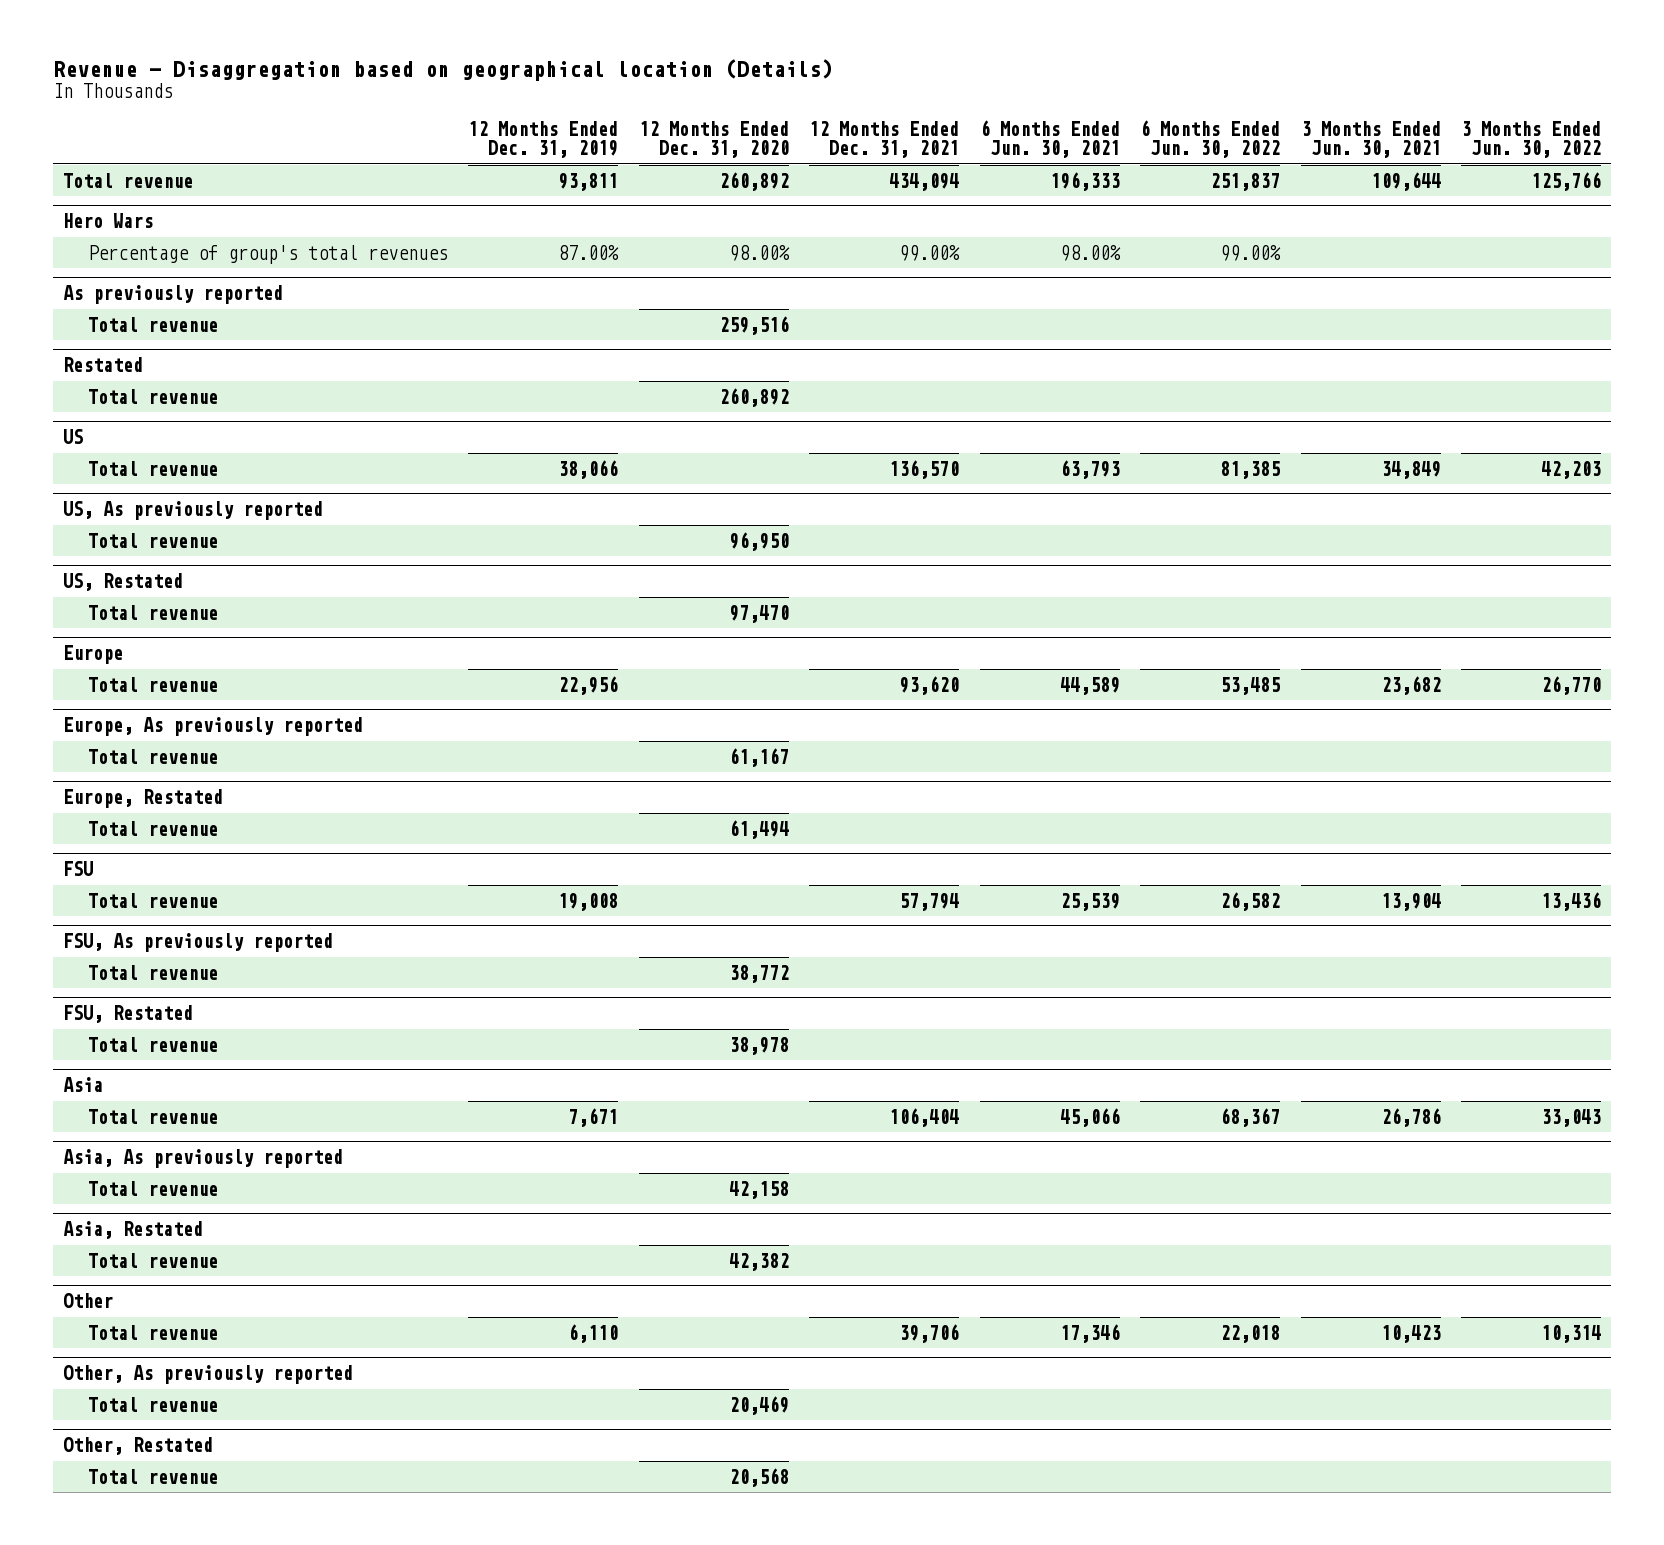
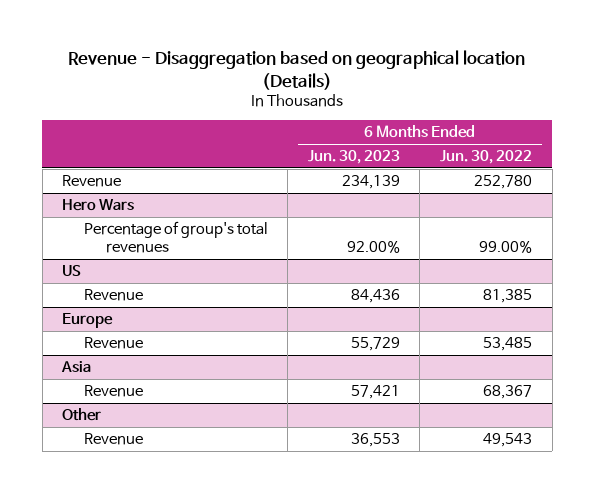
[468,121,619,159] 12 Months Ended Dec. 31, 2019 -> none
[638,121,789,159] 12 Months Ended Dec. 31, 2020 -> none
[809,121,960,159] 12 Months Ended Dec. 31, 2021 -> none
[979,120,1120,159] 6 Months Ended Jun. 30, 2021 -> none
[1300,121,1441,159] 3 Months Ended Jun. 30, 2021 -> none
[1460,121,1601,159] 3 Months Ended Jun. 30, 2022 -> none
none -> [307,150,400,165] Jun. 30, 2023
[63,172,194,188] Total revenue -> [62,175,122,188] Revenue
[1210,172,1281,191] 251,837 -> [473,175,532,190] 252,780
[63,285,284,305] As previously reported -> none
[87,316,218,332] Total revenue -> none
[63,357,144,373] Restated -> none
[87,388,218,404] Total revenue -> none
[63,501,324,521] US, As previously reported -> none
[87,532,218,548] Total revenue -> none
[63,573,184,592] US, Restated -> none
[87,604,218,620] Total revenue -> none
[87,460,218,476] Total revenue -> [83,289,143,302] Revenue
[63,717,364,737] Europe, As previously reported -> none
[87,748,218,764] Total revenue -> none
[63,789,224,809] Europe, Restated -> none
[87,820,218,836] Total revenue -> none
[63,861,94,877] FSU -> none
[87,892,218,908] Total revenue -> none
[63,933,334,953] FSU, As previously reported -> none
[87,964,218,980] Total revenue -> none
[63,1005,194,1024] FSU, Restated -> none
[87,1036,218,1052] Total revenue -> none
[87,676,218,692] Total revenue -> [83,337,143,350] Revenue
[63,1149,344,1169] Asia, As previously reported -> none
[87,1180,218,1196] Total revenue -> none
[63,1221,204,1240] Asia, Restated -> none
[87,1252,218,1268] Total revenue -> none
[87,1108,218,1124] Total revenue -> [83,385,143,398] Revenue
[63,1365,354,1385] Other, As previously reported -> none
[87,1396,218,1412] Total revenue -> none
[63,1437,214,1456] Other, Restated -> none
[87,1468,218,1484] Total revenue -> none
[87,1324,218,1340] Total revenue -> [83,433,143,446] Revenue
[1220,1324,1281,1343] 22,018 -> [482,433,532,448] 49,543

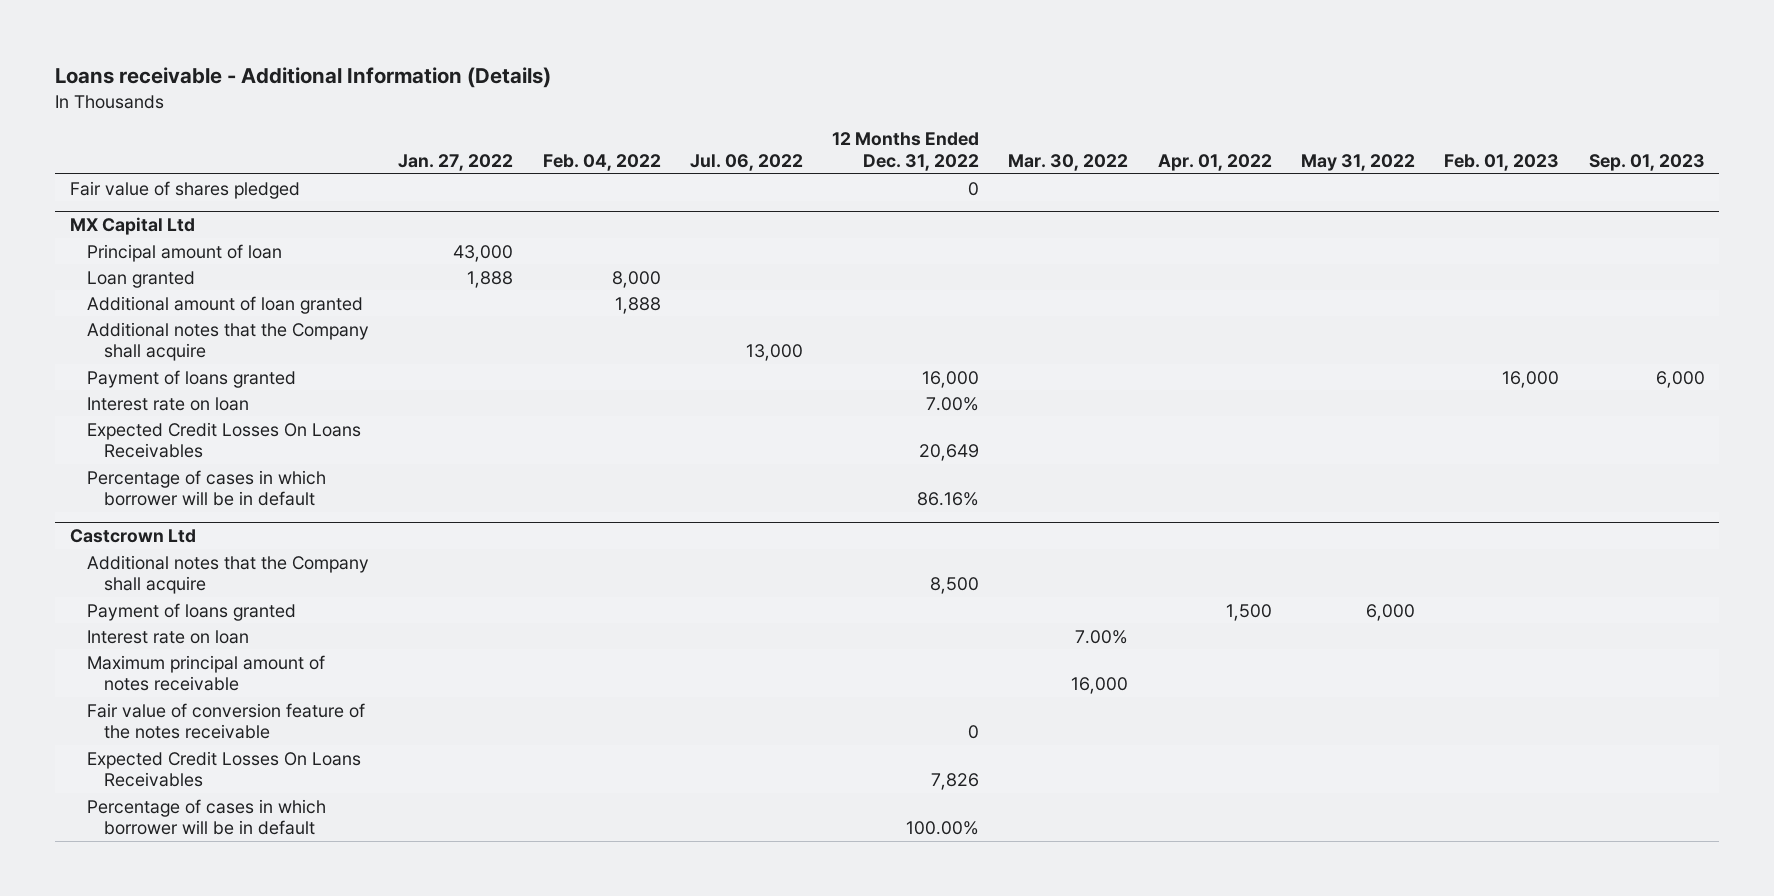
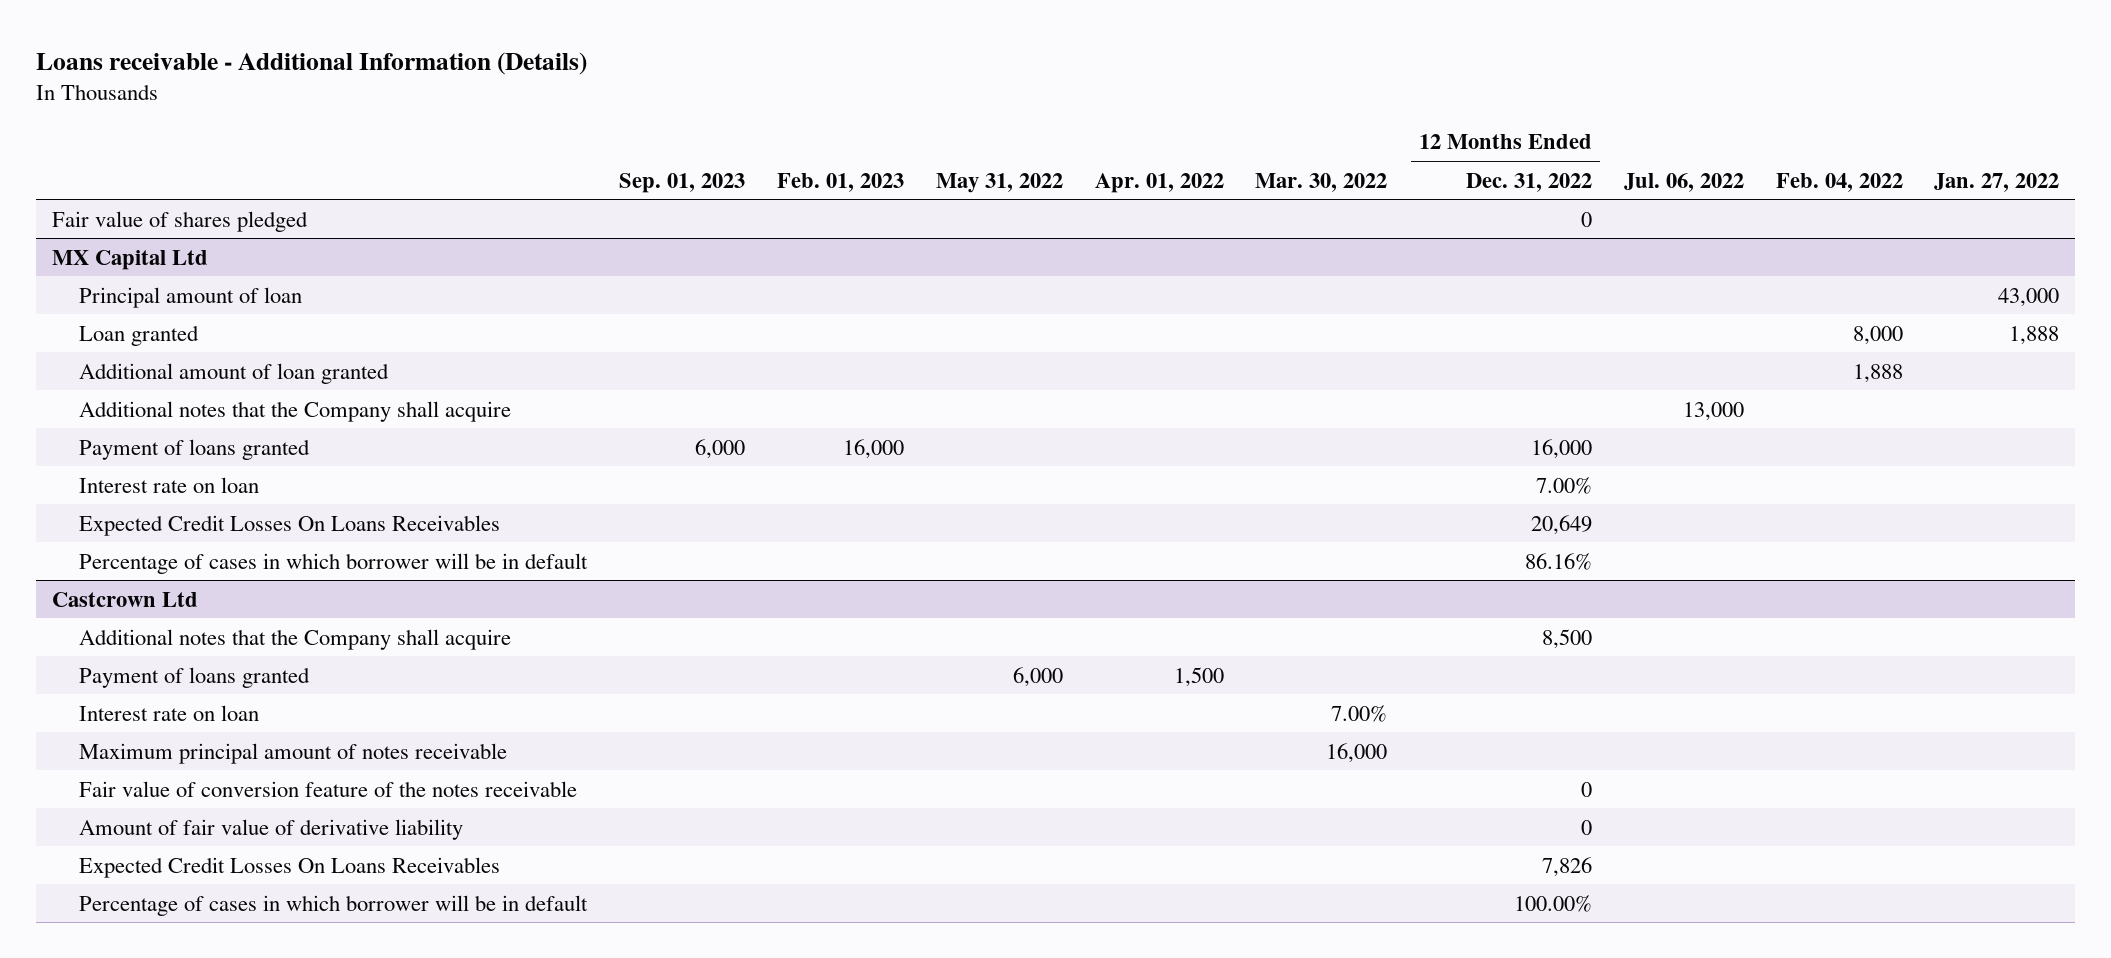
none -> [79,818,464,840] Amount of fair value of derivative liability

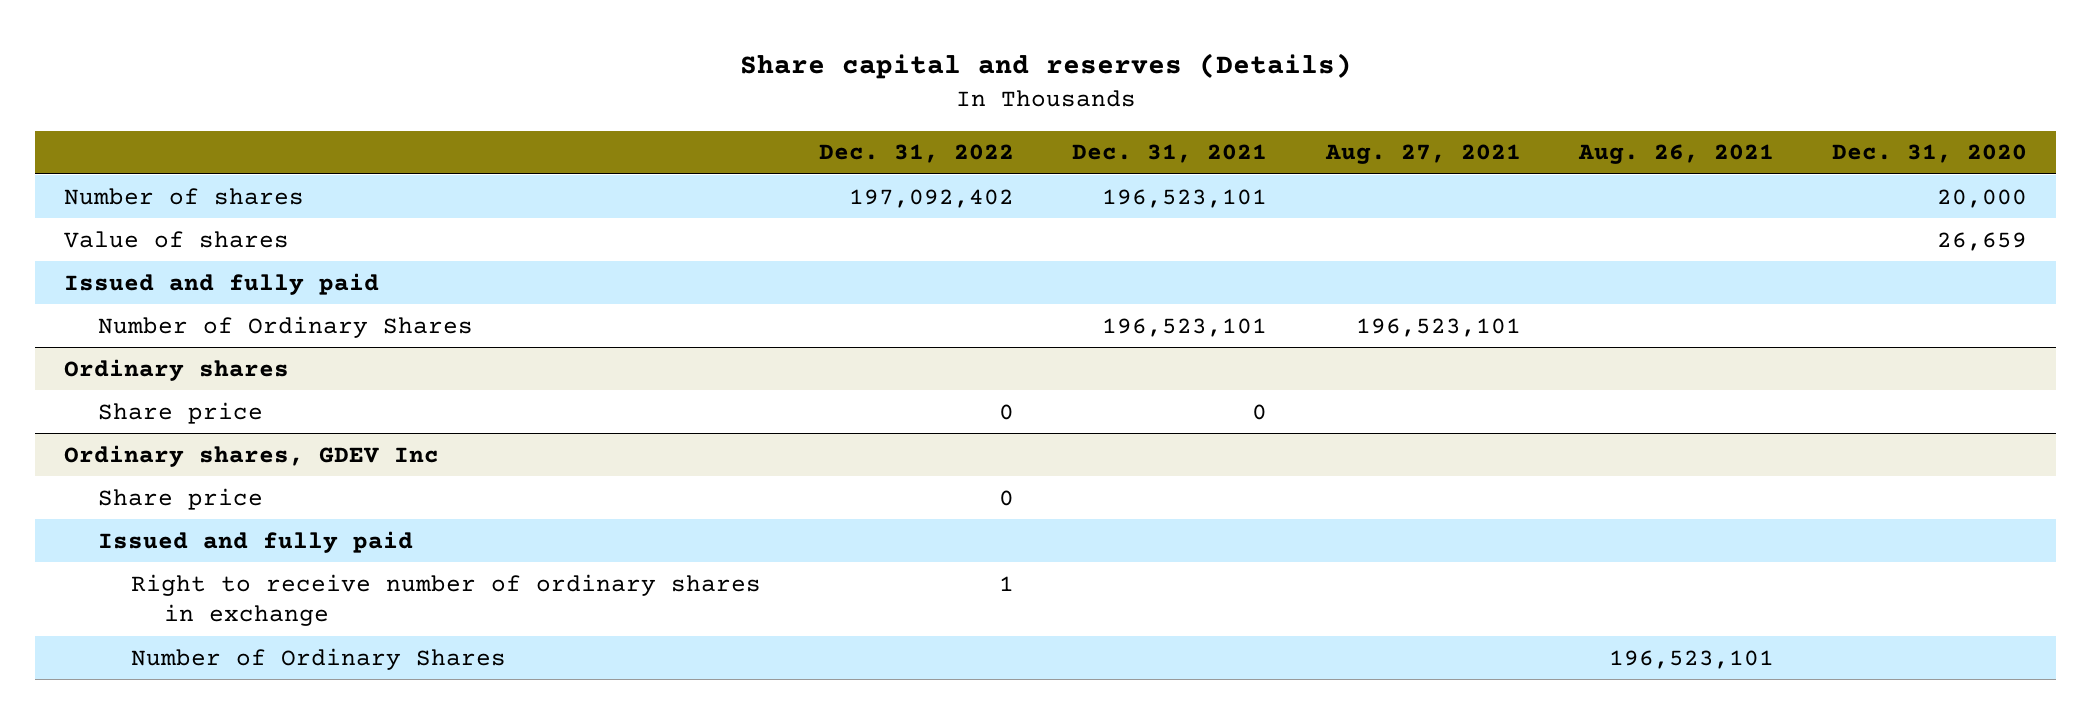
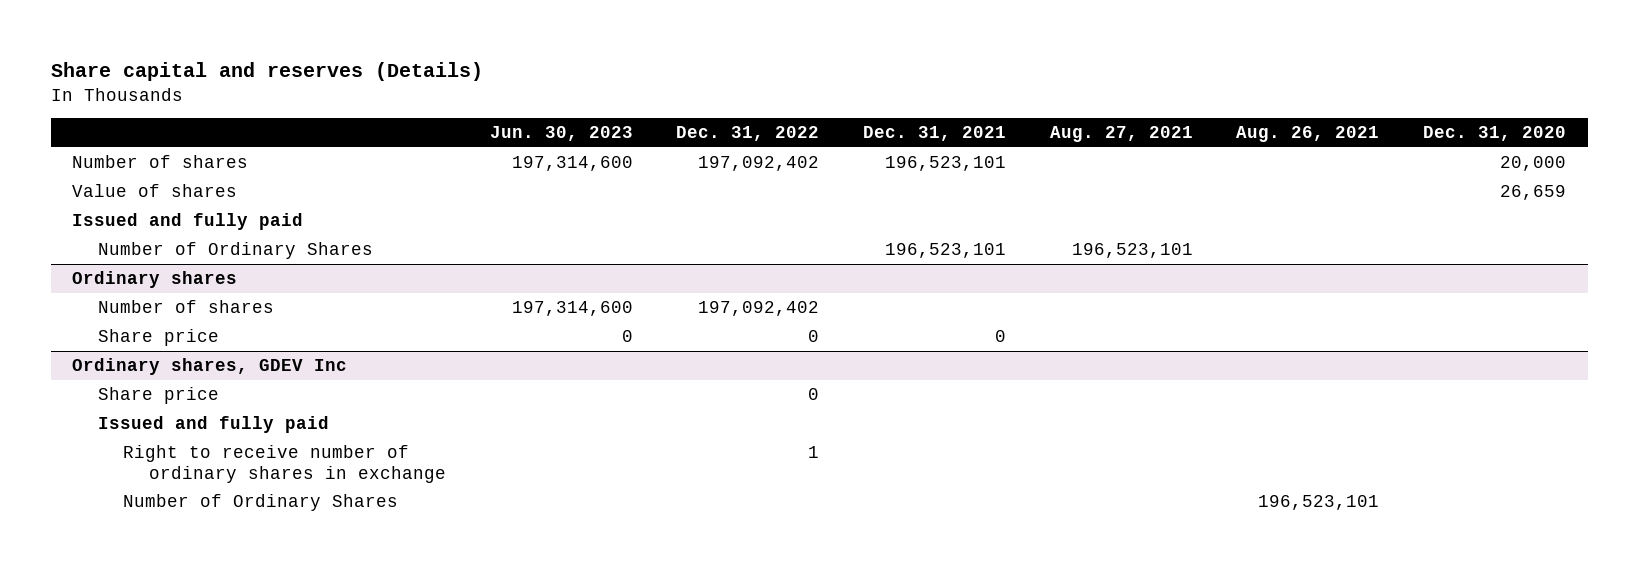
none -> [489,126,633,142] Jun. 30, 2023
none -> [97,300,274,314] Number of shares

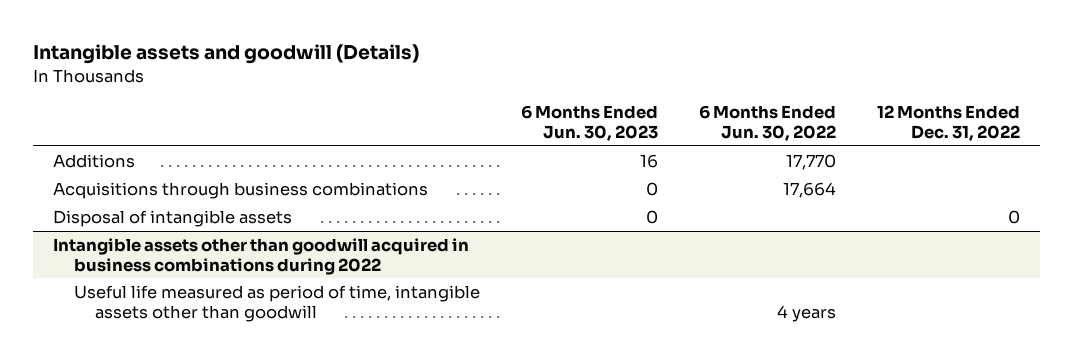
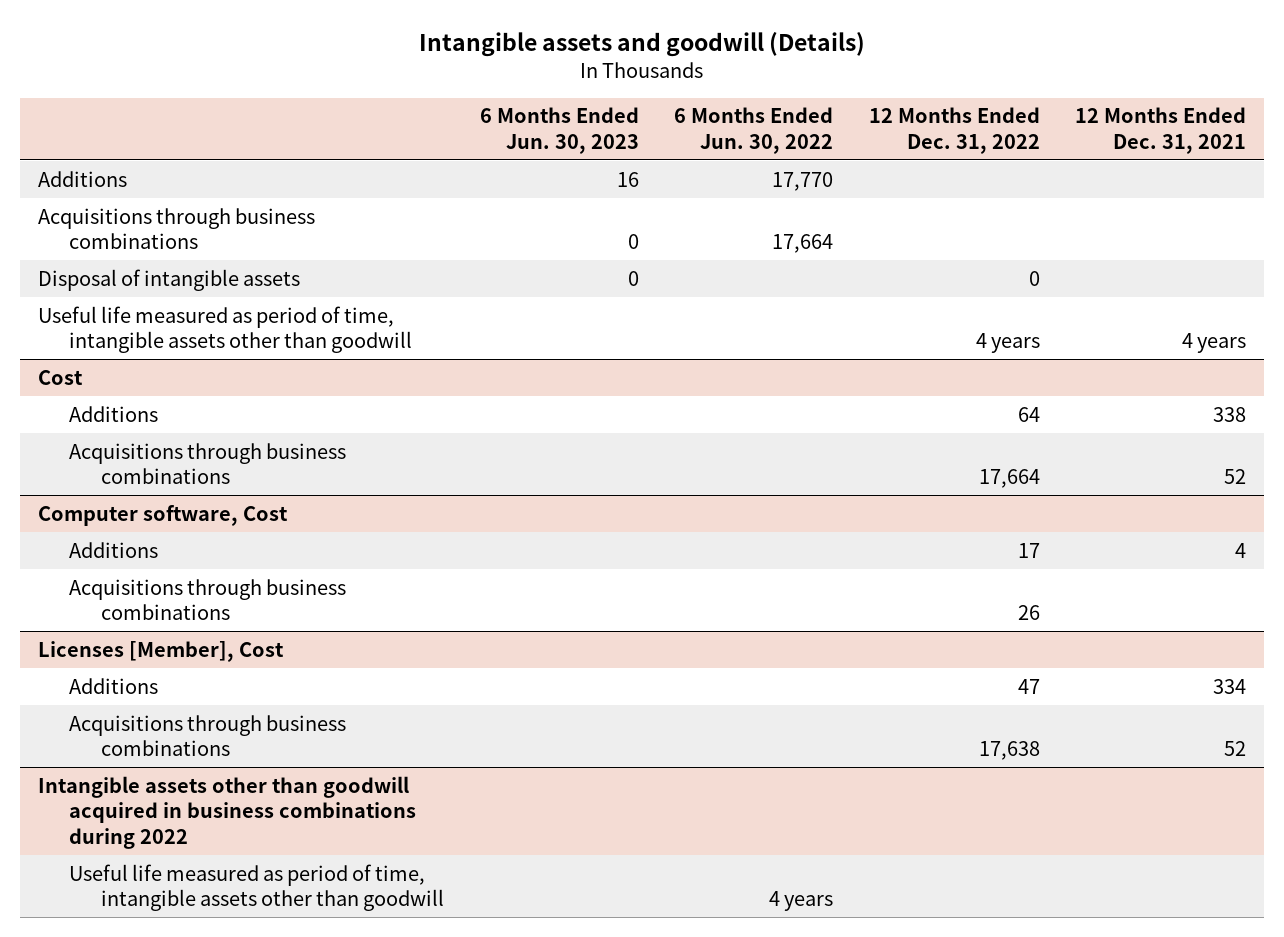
none -> [1075,107,1247,154] 12 Months Ended Dec. 31, 2021
none -> [37,305,413,354] Useful life measured as period of time, intangible assets other than goodwill
none -> [37,369,83,385] Cost
none -> [69,405,159,422] Additions
none -> [69,442,347,485] Acquisitions through business combinations
none -> [37,504,288,526] Computer software, Cost
none -> [69,541,159,558] Additions
none -> [69,578,347,621] Acquisitions through business combinations
none -> [37,640,284,662] Licenses [Member], Cost
none -> [69,677,159,694] Additions
none -> [69,714,347,757] Acquisitions through business combinations

